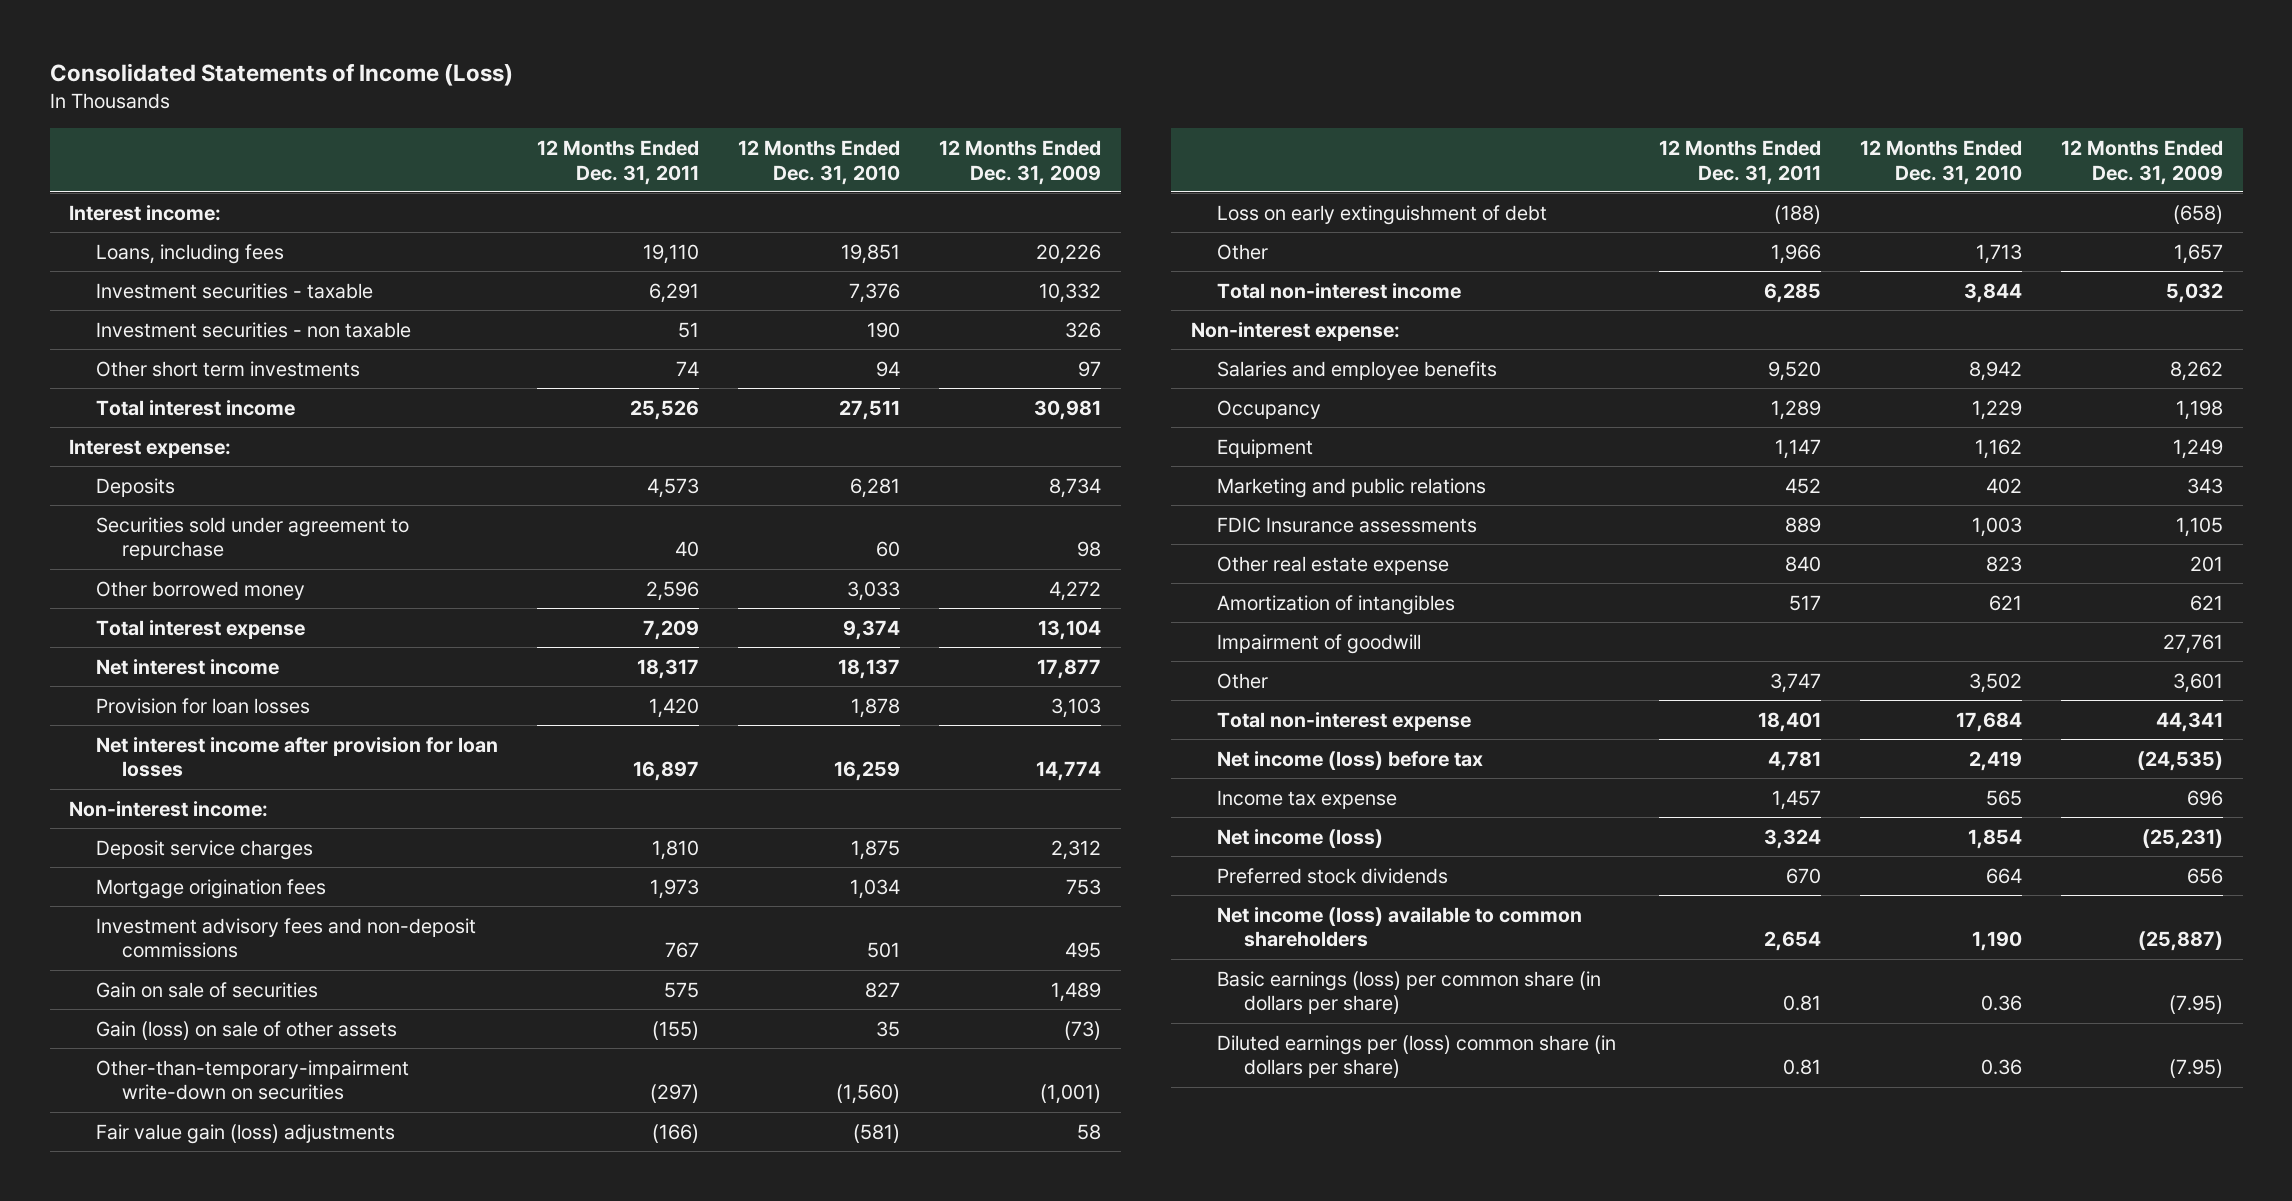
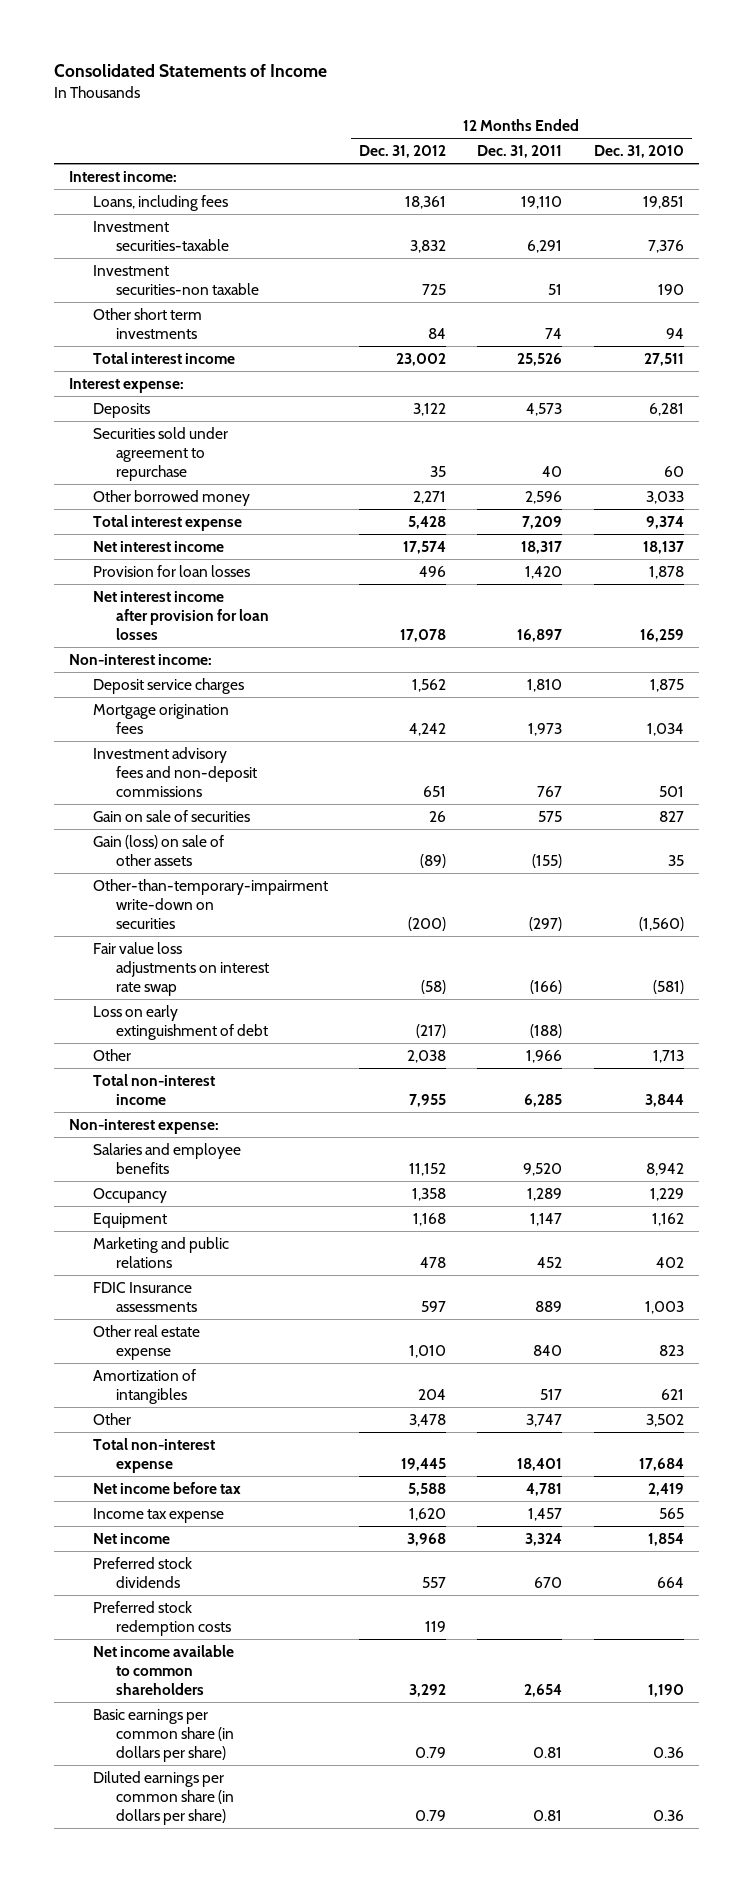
[49,62,513,86] Consolidated Statements of Income (Loss) -> [53,64,327,78] Consolidated Statements of Income
[939,140,1102,185] 12 Months Ended Dec. 31, 2009 -> none
none -> [358,145,446,159] Dec. 31, 2012
[95,282,373,299] Investment securities - taxable -> [92,220,229,251] Investment securities-taxable
[95,321,411,338] Investment securities - non taxable -> [92,264,259,295] Investment securities-non taxable
[95,1123,395,1144] Fair value gain (loss) adjustments -> [92,941,269,996] Fair value loss adjustments on interest rate swap
[1217,633,1422,654] Impairment of goodwill -> none
[1217,750,1484,770] Net income (loss) before tax -> [92,1481,241,1494] Net income before tax
[1217,828,1384,848] Net income (loss) -> [92,1532,170,1544] Net income
none -> [92,1600,231,1636] Preferred stock redemption costs
[1217,906,1583,948] Net income (loss) available to common shareholders -> [92,1644,234,1695] Net income available to common shareholders
[1217,970,1602,1015] Basic earnings (loss) per common share (in dollars per share) -> [92,1708,234,1762] Basic earnings per common share (in dollars per share)
[1217,1034,1617,1079] Diluted earnings per (loss) common share (in dollars per share) -> [92,1770,234,1825] Diluted earnings per common share (in dollars per share)

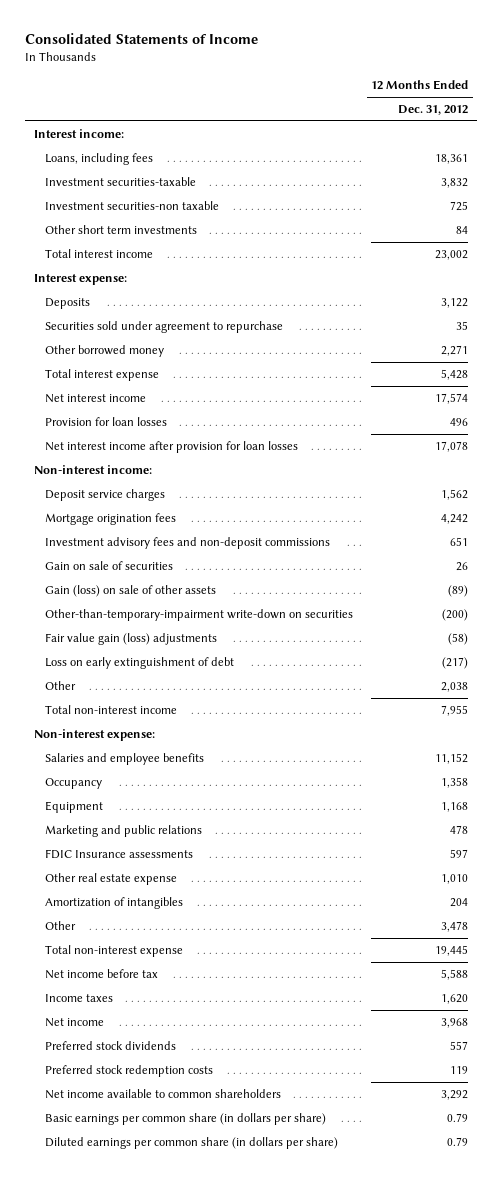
[477,145,563,159] Dec. 31, 2011 -> none
[593,145,684,159] Dec. 31, 2010 -> none
[92,941,269,996] Fair value loss adjustments on interest rate swap -> [45,632,218,645] Fair value gain (loss) adjustments
[92,1507,224,1523] Income tax expense -> [45,993,114,1002] Income taxes

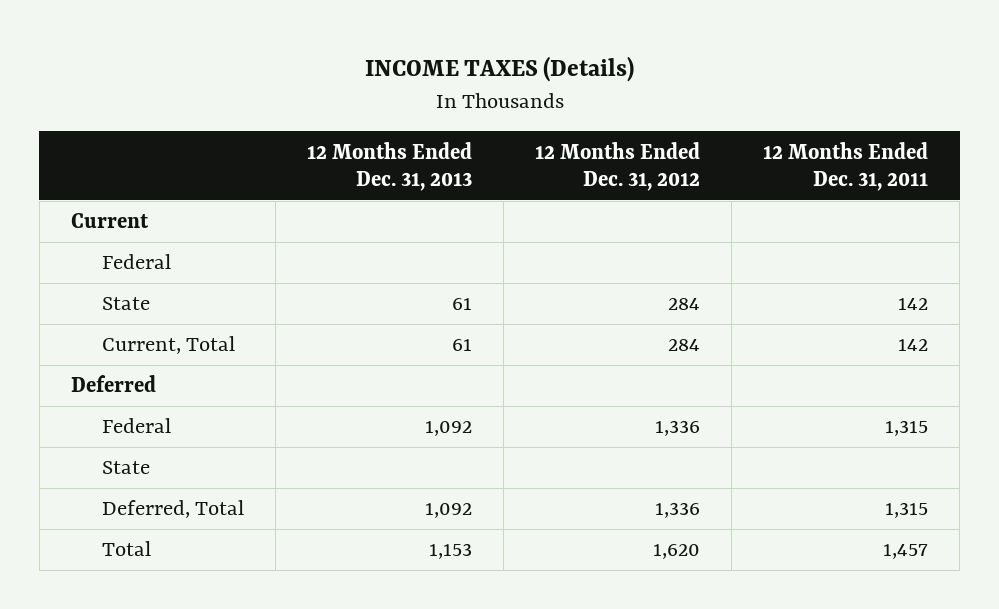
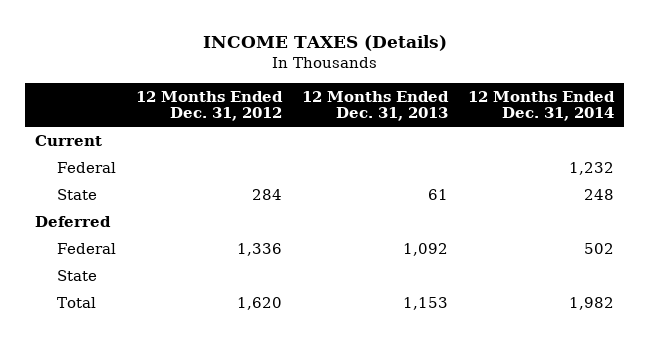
[763,141,929,192] 12 Months Ended Dec. 31, 2011 -> none
none -> [467,90,615,122] 12 Months Ended Dec. 31, 2014
[102,336,236,355] Current, Total -> none
[102,500,245,519] Deferred, Total -> none

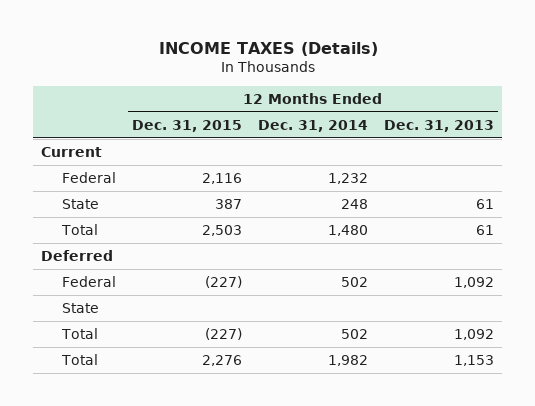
[135,90,283,122] 12 Months Ended Dec. 31, 2012 -> none
none -> [131,119,242,132] Dec. 31, 2015
none -> [60,223,98,235] Total
none -> [60,327,98,339] Total

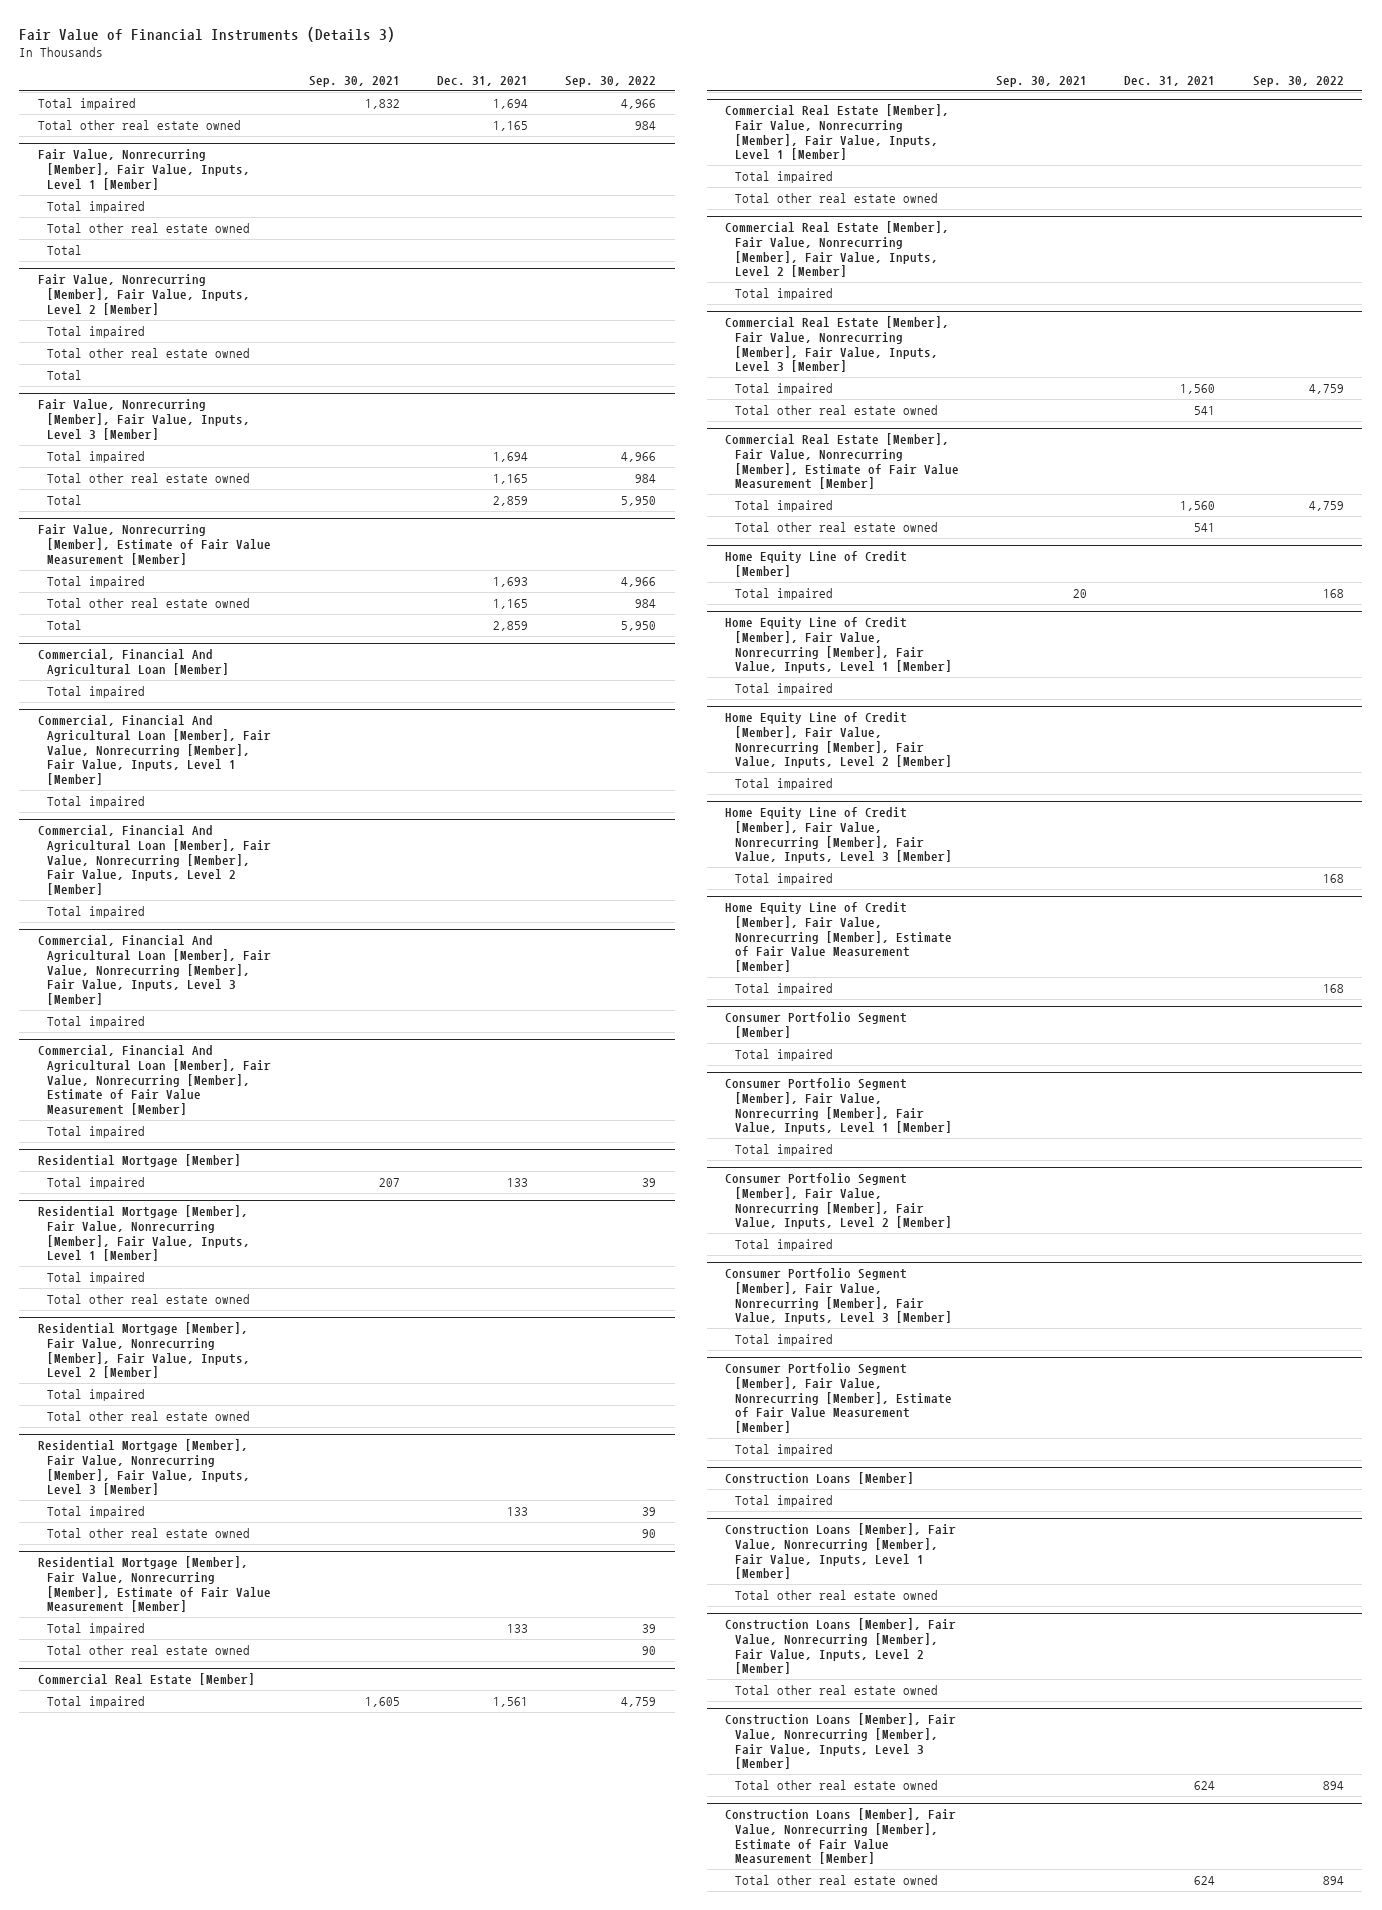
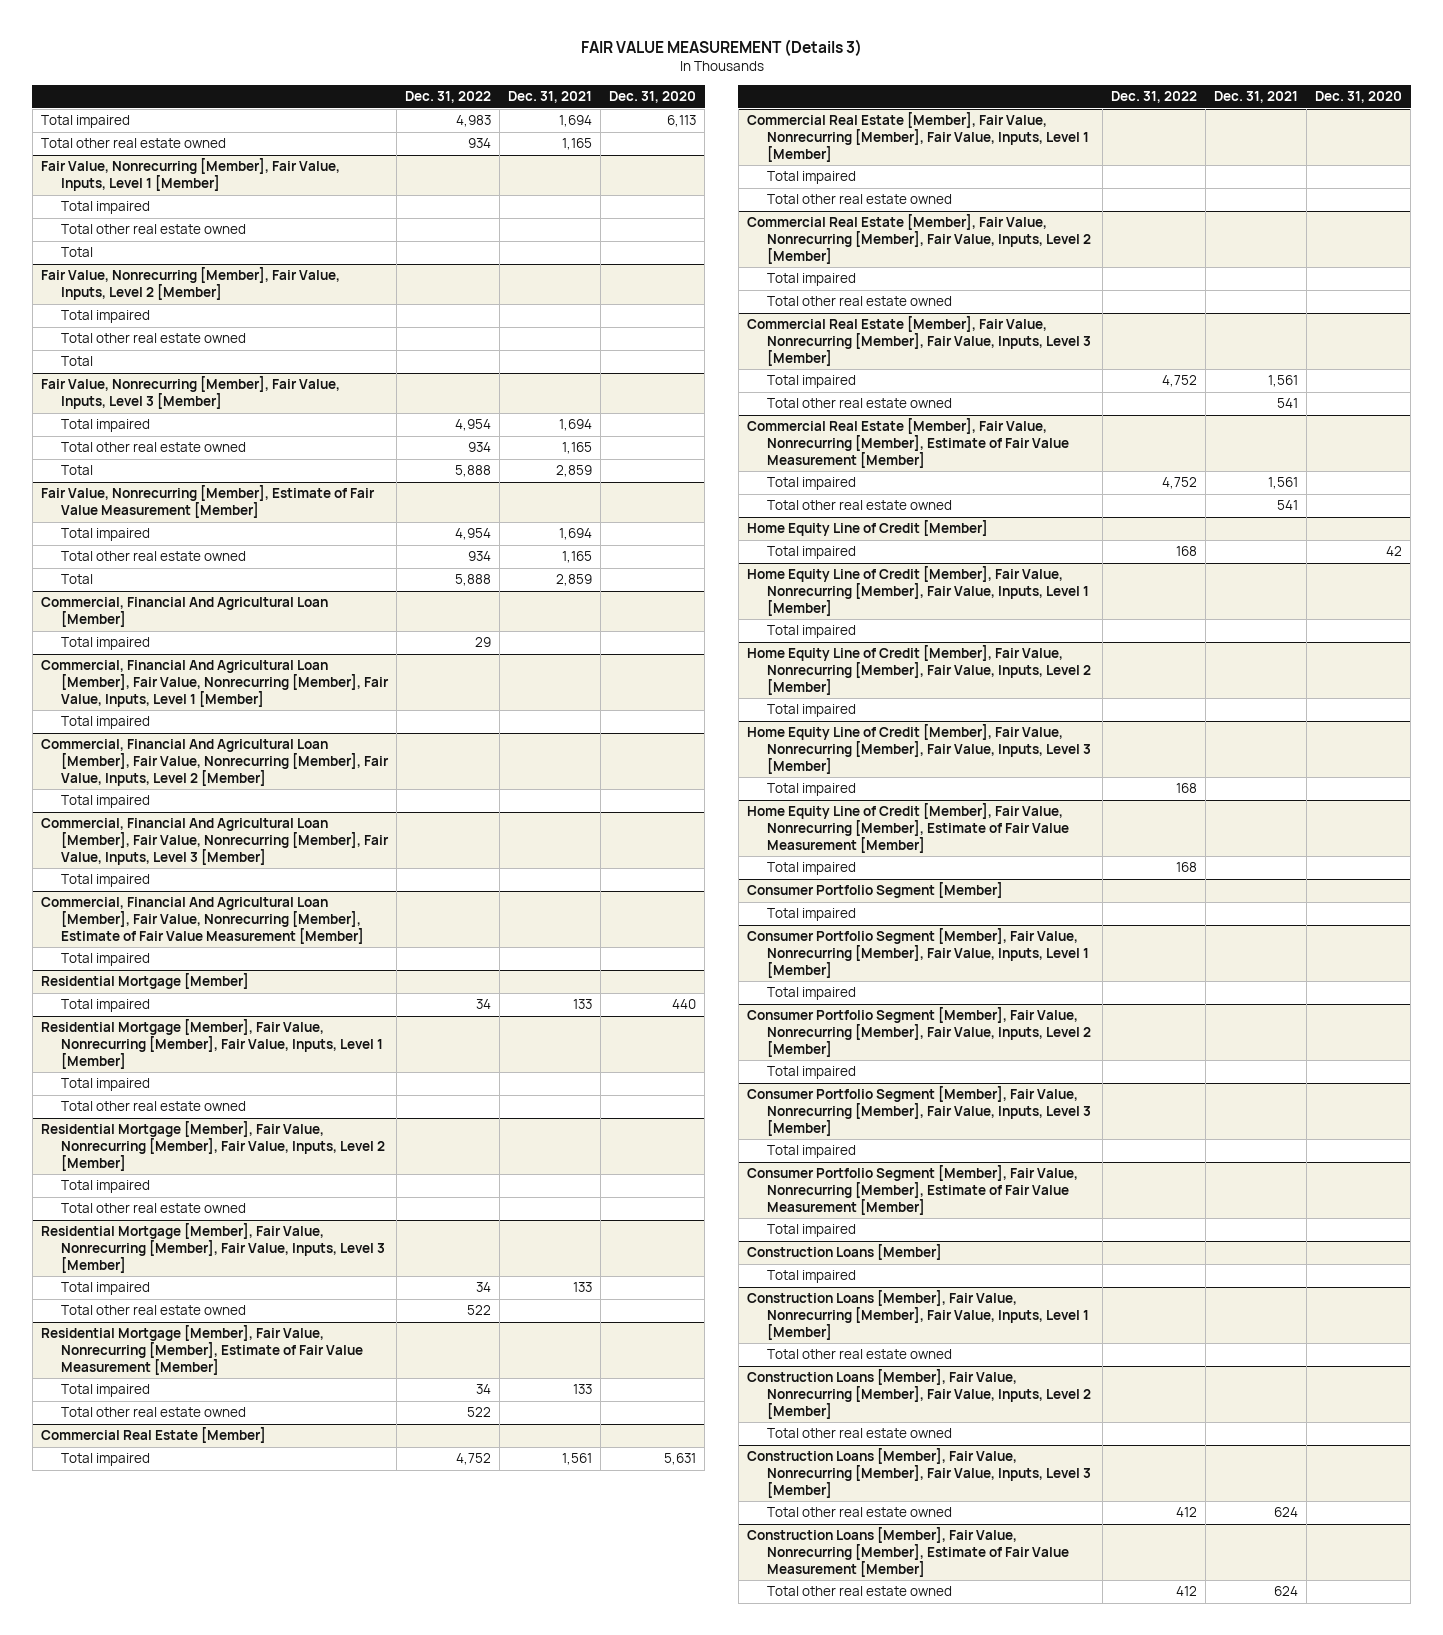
[19,26,396,42] Fair Value of Financial Instruments (Details 3) -> [580,39,862,57] FAIR VALUE MEASUREMENT (Details 3)
[308,75,400,87] Sep. 30, 2021 -> none
[565,75,657,87] Sep. 30, 2022 -> none
none -> [405,91,492,104] Dec. 31, 2022
none -> [609,91,697,104] Dec. 31, 2020
[492,577,528,588] 1,693 -> [559,528,593,541] 1,694
none -> [766,296,952,307] Total other real estate owned
[1180,384,1216,395] 1,560 -> [1268,375,1299,388] 1,561
[1180,501,1216,512] 1,560 -> [1268,477,1299,490] 1,561

